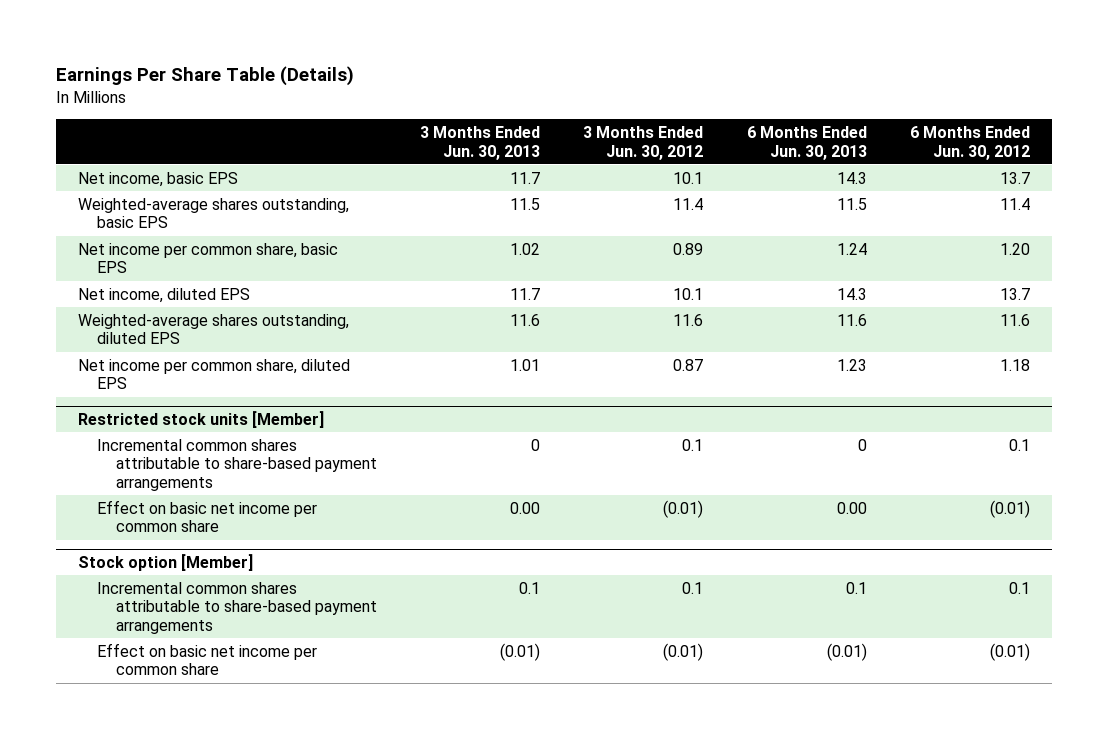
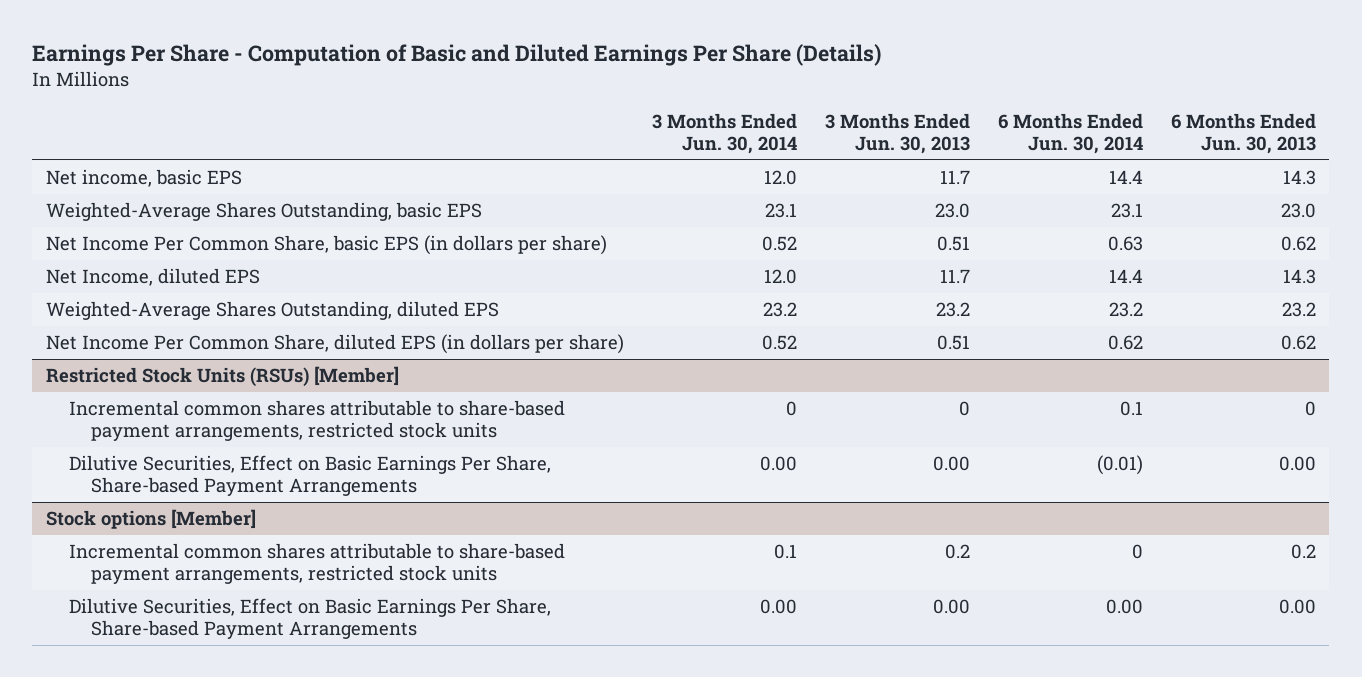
[56,66,355,87] Earnings Per Share Table (Details) -> [32,44,882,67] Earnings Per Share - Computation of Basic and Diluted Earnings Per Share (Details)
[583,125,704,160] 3 Months Ended Jun. 30, 2012 -> none
[909,125,1030,160] 6 Months Ended Jun. 30, 2012 -> none
none -> [652,112,798,154] 3 Months Ended Jun. 30, 2014
none -> [997,112,1143,154] 6 Months Ended Jun. 30, 2014
[96,499,317,533] Effect on basic net income per common share -> none
[96,642,317,676] Effect on basic net income per common share -> none
[77,197,349,229] Weighted-average shares outstanding, basic EPS -> [46,202,483,222] Weighted-Average Shares Outstanding, basic EPS
[510,197,541,210] 11.5 -> [934,203,970,219] 23.0
[836,197,867,210] 11.5 -> [1280,203,1316,219] 23.0
[77,242,338,274] Net income per common share, basic EPS -> [46,235,608,256] Net Income Per Common Share, basic EPS (in dollars per share)
[510,242,541,255] 1.02 -> [936,236,970,252] 0.51
[836,242,867,255] 1.24 -> [1280,236,1316,252] 0.62
[77,287,250,303] Net income, diluted EPS -> [46,268,261,287] Net Income, diluted EPS
[77,313,349,345] Weighted-average shares outstanding, diluted EPS -> [46,301,500,321] Weighted-Average Shares Outstanding, diluted EPS
[510,313,541,326] 11.6 -> [935,302,970,318] 23.2
[836,313,867,326] 11.6 -> [1281,302,1316,318] 23.2
[77,358,350,390] Net income per common share, diluted EPS -> [46,334,625,355] Net Income Per Common Share, diluted EPS (in dollars per share)
[510,358,541,371] 1.01 -> [936,335,970,351] 0.51
[836,358,867,371] 1.23 -> [1280,335,1316,351] 0.62
[77,411,324,429] Restricted stock units [Member] -> [46,366,400,388] Restricted Stock Units (RSUs) [Member]
[96,438,377,492] Incremental common shares attributable to share-based payment arrangements -> [68,400,565,442] Incremental common shares attributable to share-based payment arrangements, restricted stock units
none -> [68,455,551,497] Dilutive Securities, Effect on Basic Earnings Per Share, Share-based Payment Arrangements
[77,554,253,572] Stock option [Member] -> [46,509,257,530] Stock options [Member]
[96,581,377,635] Incremental common shares attributable to share-based payment arrangements -> [68,543,565,585] Incremental common shares attributable to share-based payment arrangements, restricted stock units
[519,581,541,594] 0.1 -> [944,544,970,560] 0.2
[845,581,867,594] 0.1 -> [1290,544,1316,560] 0.2
none -> [68,598,551,640] Dilutive Securities, Effect on Basic Earnings Per Share, Share-based Payment Arrangements

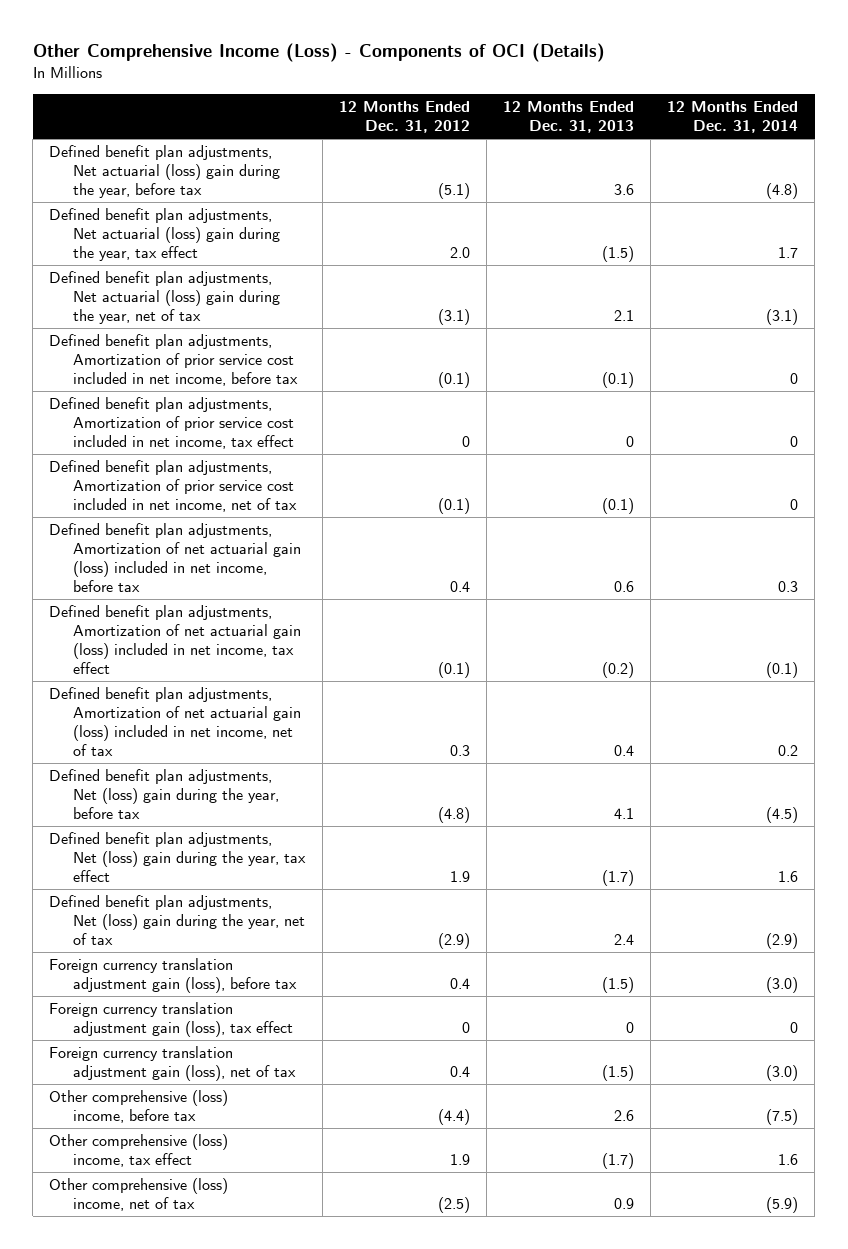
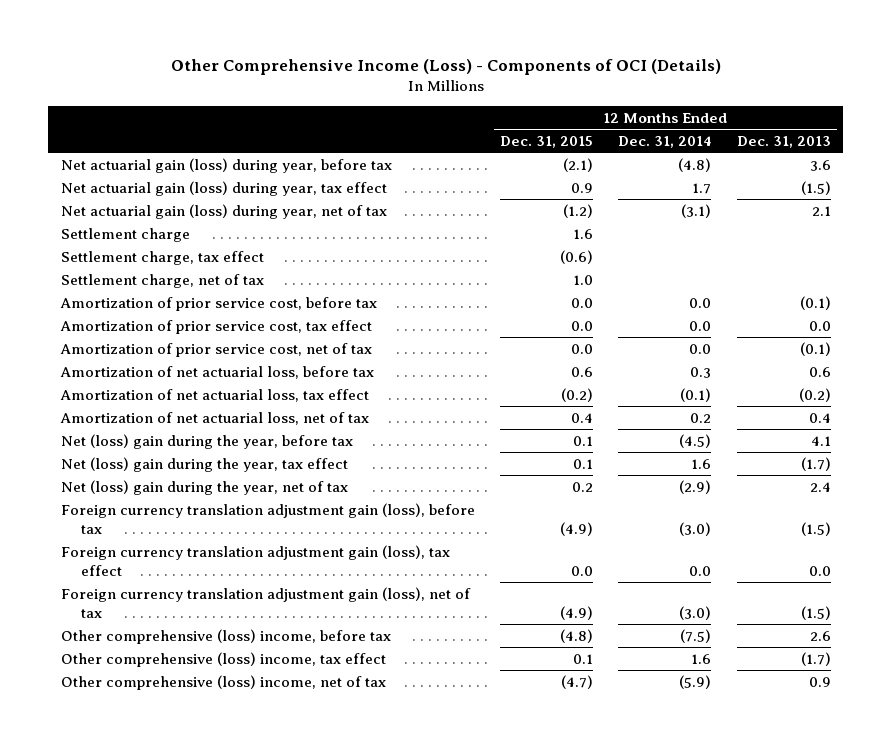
[338,101,470,134] 12 Months Ended Dec. 31, 2012 -> none
none -> [500,135,594,148] Dec. 31, 2015
[49,145,281,198] Defined benefit plan adjustments, Net actuarial (loss) gain during the year, before tax -> [60,157,392,173] Net actuarial gain (loss) during year, before tax
[49,208,281,261] Defined benefit plan adjustments, Net actuarial (loss) gain during the year, tax effect -> [60,180,387,196] Net actuarial gain (loss) during year, tax effect
[49,271,281,324] Defined benefit plan adjustments, Net actuarial (loss) gain during the year, net of tax -> [60,203,387,219] Net actuarial gain (loss) during year, net of tax
none -> [60,227,190,242] Settlement charge
none -> [60,250,264,265] Settlement charge, tax effect
none -> [60,273,264,288] Settlement charge, net of tax
[49,334,299,386] Defined benefit plan adjustments, Amortization of prior service cost included in net income, before tax -> [59,296,377,311] Amortization of prior service cost, before tax
[790,372,799,384] 0 -> [689,297,712,308] 0.0
[49,397,295,449] Defined benefit plan adjustments, Amortization of prior service cost included in net income, tax effect -> [59,319,372,334] Amortization of prior service cost, tax effect
[625,435,634,447] 0 -> [808,320,831,331] 0.0
[790,435,799,447] 0 -> [689,320,712,331] 0.0
[49,460,298,512] Defined benefit plan adjustments, Amortization of prior service cost included in net income, net of tax -> [59,342,372,357] Amortization of prior service cost, net of tax
[790,498,799,510] 0 -> [689,343,712,354] 0.0
[49,523,302,592] Defined benefit plan adjustments, Amortization of net actuarial gain (loss) included in net income, before tax -> [59,365,374,379] Amortization of net actuarial loss, before tax
[49,605,302,674] Defined benefit plan adjustments, Amortization of net actuarial gain (loss) included in net income, tax effect -> [59,388,369,402] Amortization of net actuarial loss, tax effect
[49,687,302,756] Defined benefit plan adjustments, Amortization of net actuarial gain (loss) included in net income, net of tax -> [59,411,369,425] Amortization of net actuarial loss, net of tax
[49,769,280,819] Defined benefit plan adjustments, Net (loss) gain during the year, before tax -> [60,433,353,449] Net (loss) gain during the year, before tax
[49,832,307,882] Defined benefit plan adjustments, Net (loss) gain during the year, tax effect -> [60,456,348,472] Net (loss) gain during the year, tax effect
[49,895,306,945] Defined benefit plan adjustments, Net (loss) gain during the year, net of tax -> [60,479,348,495] Net (loss) gain during the year, net of tax
[625,1022,634,1034] 0 -> [808,565,831,576] 0.0
[790,1022,799,1034] 0 -> [689,565,712,576] 0.0

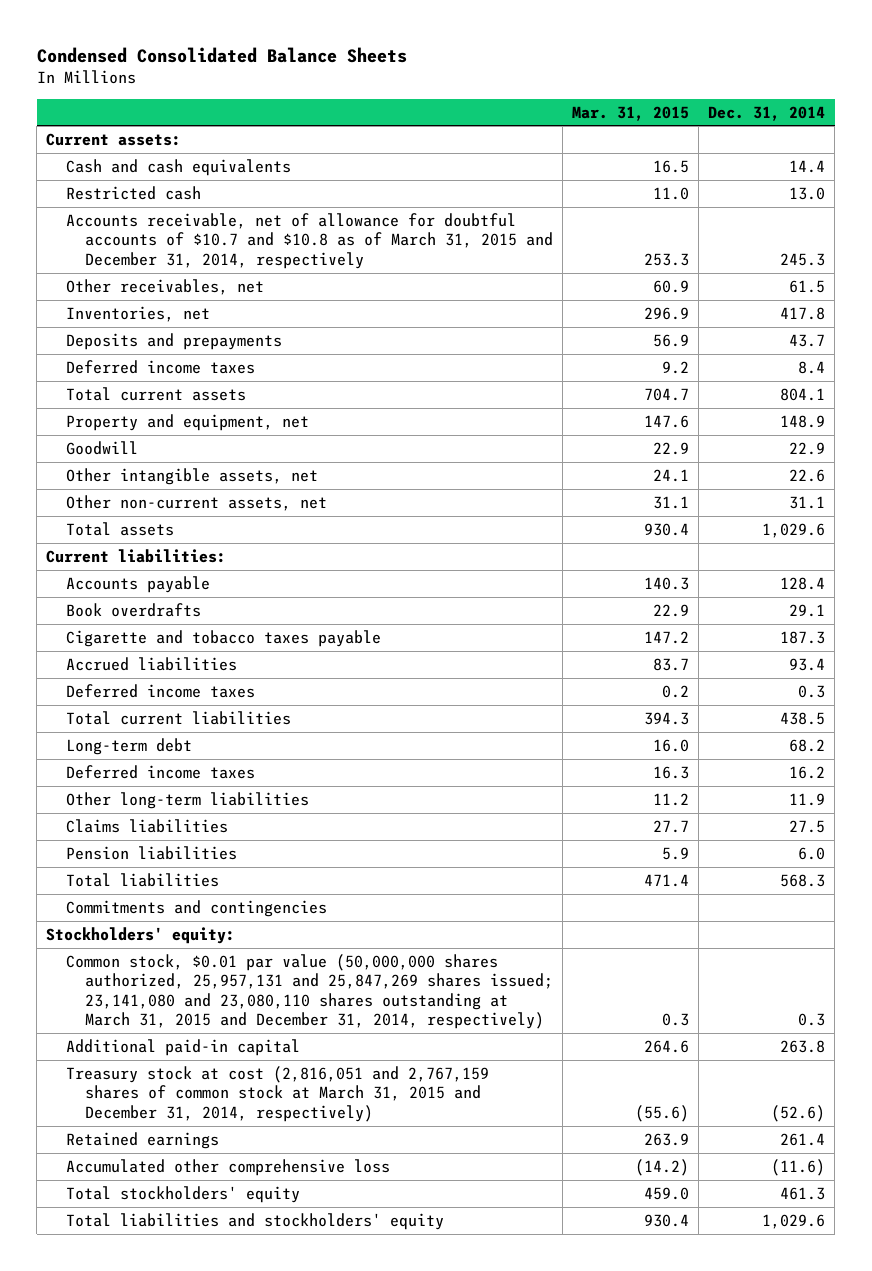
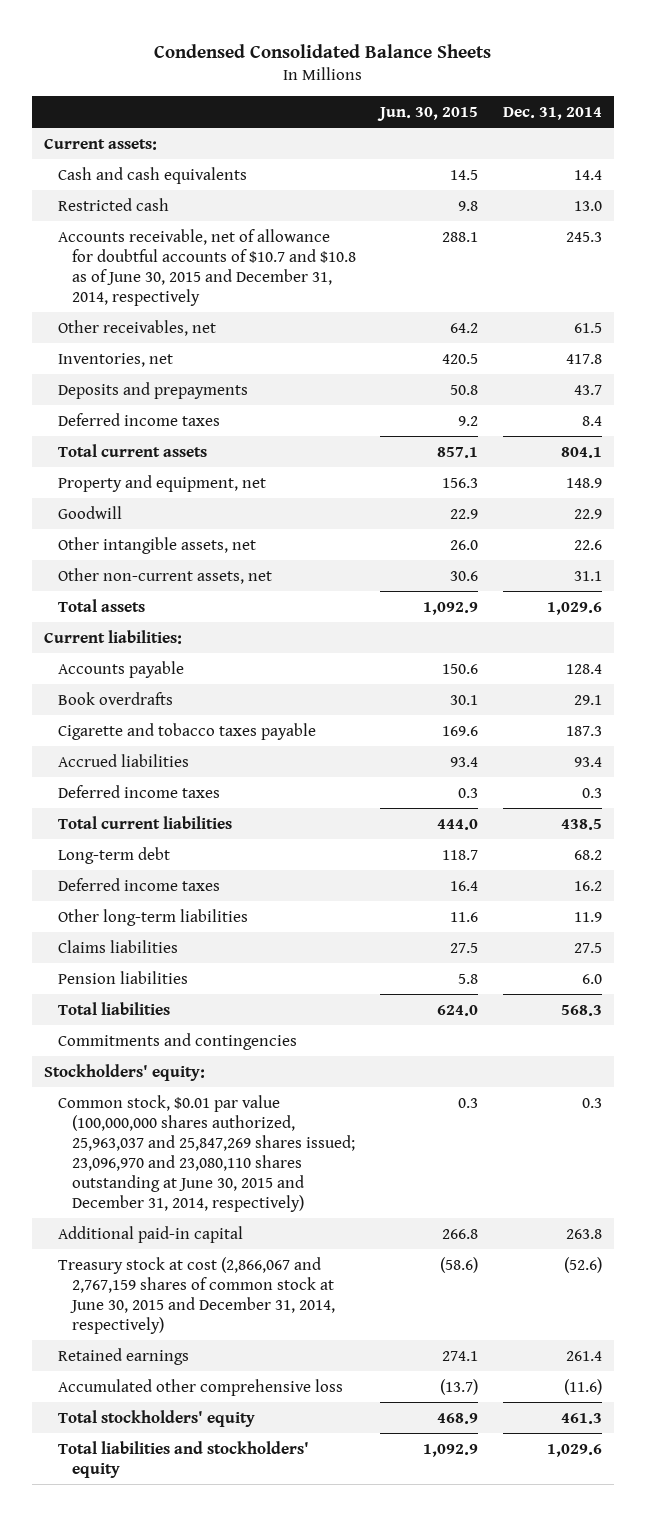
[572,105,690,121] Mar. 31, 2015 -> none
none -> [377,107,479,122] Jun. 30, 2015
[65,212,554,269] Accounts receivable, net of allowance for doubtful accounts of $10.7 and $10.8 as of March 31, 2015 and December 31, 2014, respectively -> [58,228,357,306] Accounts receivable, net of allowance for doubtful accounts of $10.7 and $10.8 as of June 30, 2015 and December 31, 2014, respectively
[65,953,554,1030] Common stock, $0.01 par value (50,000,000 shares authorized, 25,957,131 and 25,847,269 shares issued; 23,141,080 and 23,080,110 shares outstanding at March 31, 2015 and December 31, 2014, respectively) -> [58,1094,356,1212] Common stock, $0.01 par value (100,000,000 shares authorized, 25,963,037 and 25,847,269 shares issued; 23,096,970 and 23,080,110 shares outstanding at June 30, 2015 and December 31, 2014, respectively)
[65,1065,489,1122] Treasury stock at cost (2,816,051 and 2,767,159 shares of common stock at March 31, 2015 and December 31, 2014, respectively) -> [58,1256,336,1334] Treasury stock at cost (2,866,067 and 2,767,159 shares of common stock at June 30, 2015 and December 31, 2014, respectively)

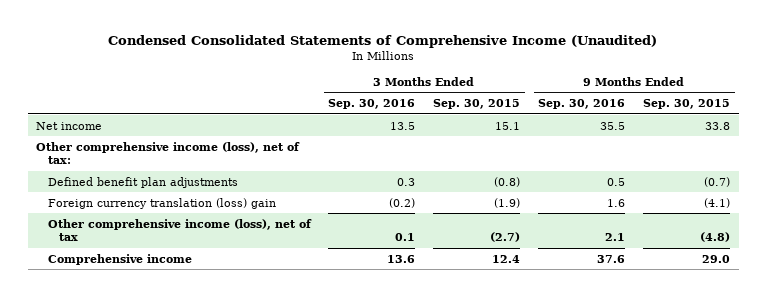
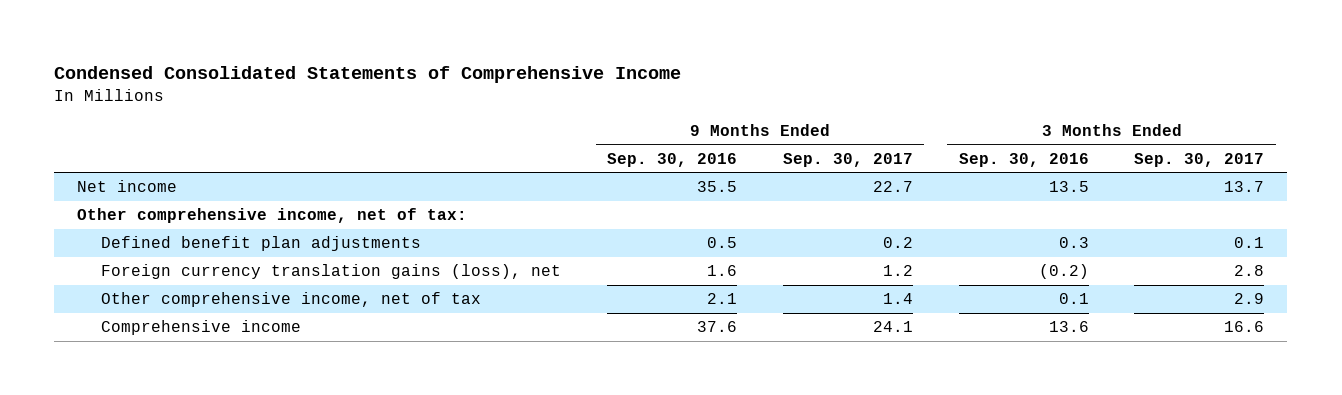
[108,34,658,48] Condensed Consolidated Statements of Comprehensive Income (Unaudited) -> [54,65,682,83] Condensed Consolidated Statements of Comprehensive Income
[433,99,521,110] Sep. 30, 2015 -> none
[643,99,731,110] Sep. 30, 2015 -> none
none -> [782,152,913,167] Sep. 30, 2017
none -> [1134,152,1265,167] Sep. 30, 2017
[36,141,301,164] Other comprehensive income (loss), net of tax: -> [77,208,468,224] Other comprehensive income, net of tax:
[47,197,276,209] Foreign currency translation (loss) gain -> [101,264,562,280] Foreign currency translation gains (loss), net
[47,218,312,241] Other comprehensive income (loss), net of tax -> [101,292,482,308] Other comprehensive income, net of tax

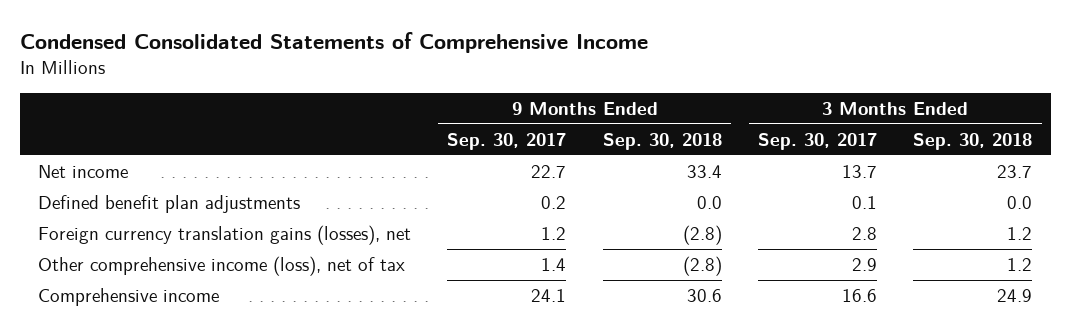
[607,152,738,167] Sep. 30, 2016 -> none
[958,152,1089,167] Sep. 30, 2016 -> none
none -> [602,132,722,150] Sep. 30, 2018
none -> [913,132,1033,150] Sep. 30, 2018
[77,208,468,224] Other comprehensive income, net of tax: -> none
[101,264,562,280] Foreign currency translation gains (loss), net -> [38,224,412,245] Foreign currency translation gains (losses), net
[101,292,482,308] Other comprehensive income, net of tax -> [38,255,406,276] Other comprehensive income (loss), net of tax

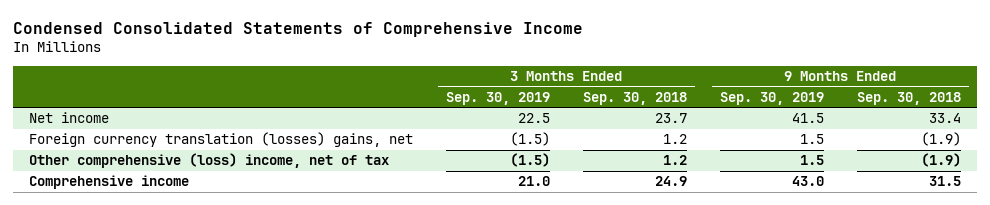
[447,132,567,150] Sep. 30, 2017 -> none
[758,132,878,150] Sep. 30, 2017 -> none
none -> [446,91,551,105] Sep. 30, 2019
none -> [719,91,824,105] Sep. 30, 2019
[38,194,301,213] Defined benefit plan adjustments -> none
[38,224,412,245] Foreign currency translation gains (losses), net -> [29,132,414,148] Foreign currency translation (losses) gains, net
[682,224,722,245] (2.8) -> [920,132,961,147] (1.9)
[38,255,406,276] Other comprehensive income (loss), net of tax -> [29,153,390,169] Other comprehensive (loss) income, net of tax
[682,255,722,276] (2.8) -> [920,153,961,168] (1.9)
[686,288,722,302] 30.6 -> [928,176,961,187] 31.5

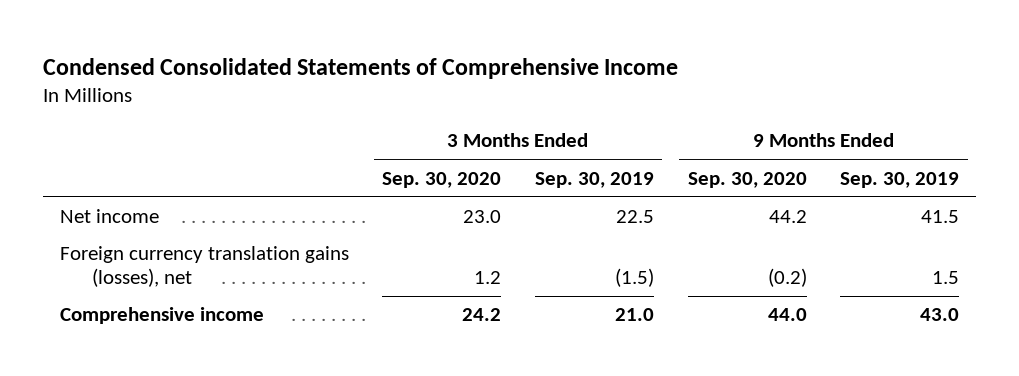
[582,91,687,105] Sep. 30, 2018 -> none
[856,91,961,105] Sep. 30, 2018 -> none
none -> [382,171,502,188] Sep. 30, 2020
none -> [687,171,807,188] Sep. 30, 2020
[29,153,390,169] Other comprehensive (loss) income, net of tax -> none
[29,132,414,148] Foreign currency translation (losses) gains, net -> [59,246,349,288] Foreign currency translation gains (losses), net

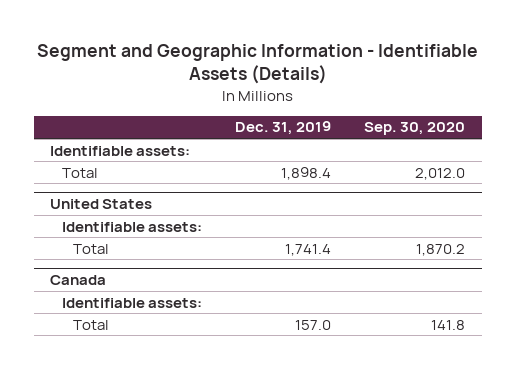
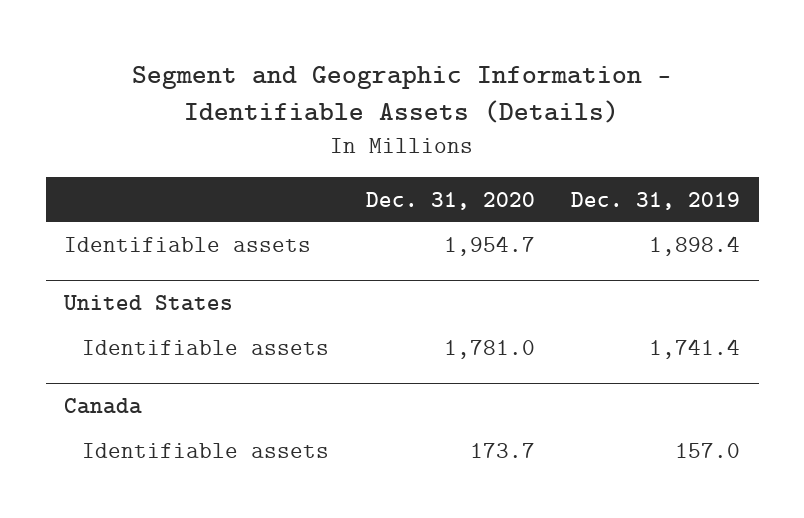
[364,122,466,136] Sep. 30, 2020 -> none
none -> [365,191,535,210] Dec. 31, 2020
[50,145,191,156] Identifiable assets: -> none
[61,167,98,178] Total -> [63,236,311,252] Identifiable assets
[61,221,202,232] Identifiable assets: -> none
[73,243,110,254] Total -> [82,339,330,355] Identifiable assets
[61,297,202,308] Identifiable assets: -> none
[73,319,110,330] Total -> [82,442,330,458] Identifiable assets

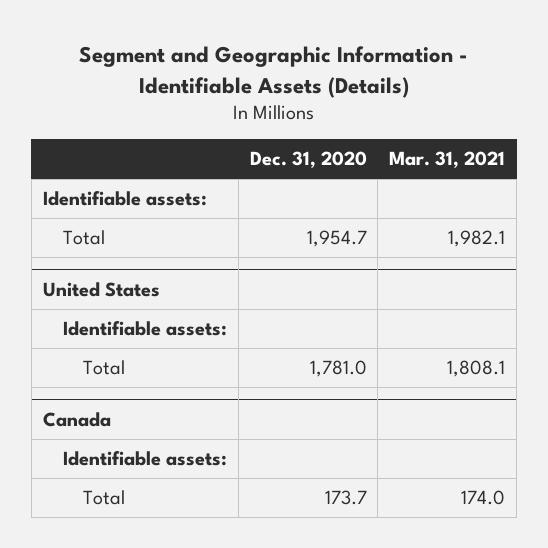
[571,191,741,210] Dec. 31, 2019 -> none
none -> [389,151,506,169] Mar. 31, 2021
none -> [42,191,207,207] Identifiable assets:
[63,236,311,252] Identifiable assets -> [62,230,105,246] Total
none -> [62,321,227,337] Identifiable assets:
[82,339,330,355] Identifiable assets -> [83,360,126,376] Total
none -> [62,451,227,467] Identifiable assets:
[82,442,330,458] Identifiable assets -> [83,490,126,506] Total

